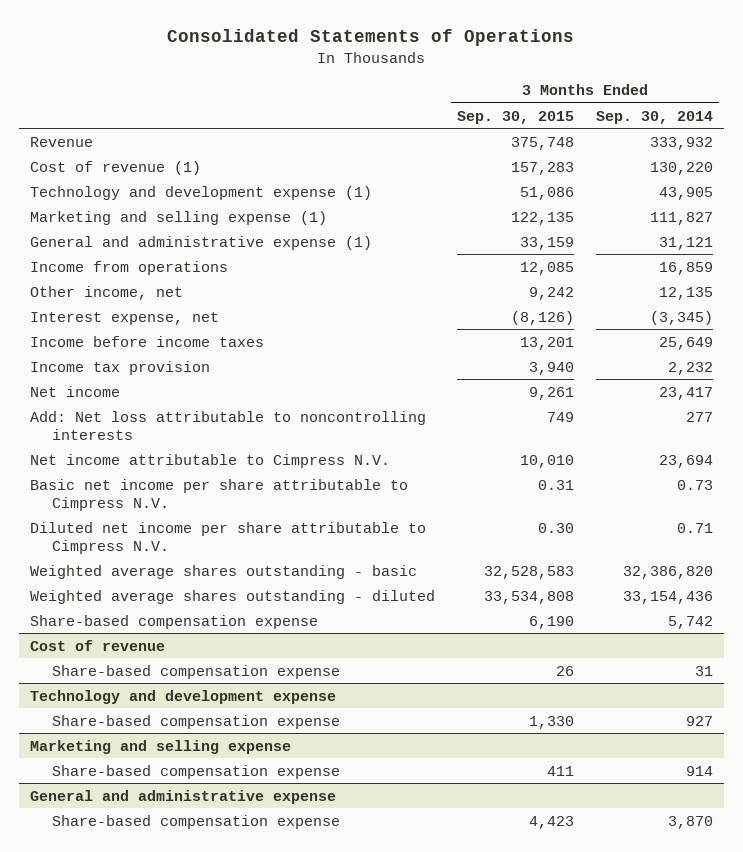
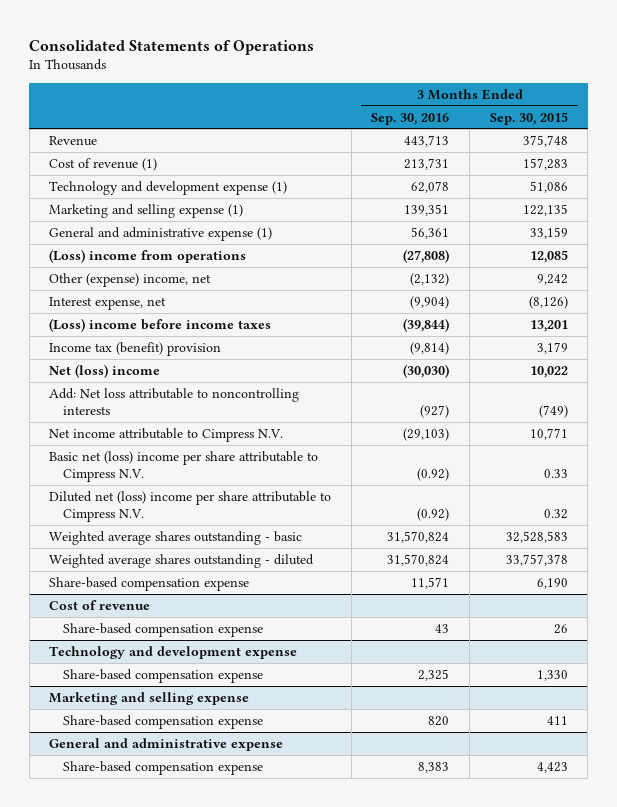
[596,110,714,124] Sep. 30, 2014 -> none
none -> [371,112,450,125] Sep. 30, 2016
[29,260,228,275] Income from operations -> [49,248,247,263] (Loss) income from operations
[29,285,183,300] Other income, net -> [49,272,212,287] Other (expense) income, net
[29,335,264,347] Income before income taxes -> [49,317,272,332] (Loss) income before income taxes
[29,360,210,375] Income tax provision -> [49,341,222,356] Income tax (benefit) provision
[528,361,574,375] 3,940 -> [536,341,568,354] 3,179
[29,385,120,397] Net income -> [49,363,161,378] Net (loss) income
[528,386,574,400] 9,261 -> [529,365,568,378] 10,022
[546,411,574,422] 749 -> [538,405,568,419] (749)
[519,454,574,468] 10,010 -> [529,427,568,440] 10,771
[29,478,408,511] Basic net income per share attributable to Cimpress N.V. -> [49,450,319,483] Basic net (loss) income per share attributable to Cimpress N.V.
[537,479,574,490] 0.31 -> [543,469,568,479] 0.33
[29,521,426,554] Diluted net income per share attributable to Cimpress N.V. -> [49,490,332,523] Diluted net (loss) income per share attributable to Cimpress N.V.
[537,522,574,533] 0.30 -> [543,509,568,520] 0.32
[483,590,574,604] 33,534,808 -> [505,553,568,566] 33,757,378

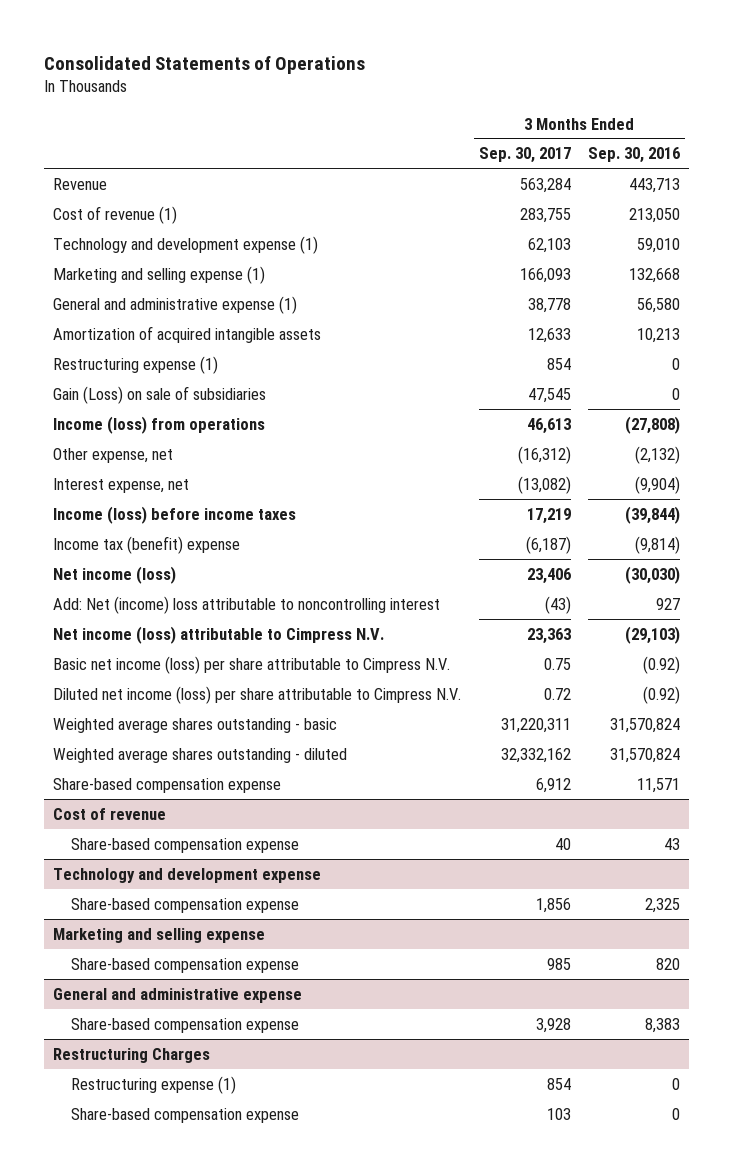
[489,111,568,125] Sep. 30, 2015 -> none
none -> [478,147,571,164] Sep. 30, 2017
[404,157,450,170] 213,731 -> [629,207,681,223] 213,050
[411,180,450,193] 62,078 -> [637,237,681,253] 59,010
[404,203,450,216] 139,351 -> [629,267,681,283] 132,668
[411,226,450,239] 56,361 -> [637,297,681,313] 56,580
none -> [52,325,321,343] Amortization of acquired intangible assets
none -> [52,355,218,374] Restructuring expense (1)
none -> [52,385,266,404] Gain (Loss) on sale of subsidiaries
[49,248,247,263] (Loss) income from operations -> [52,415,265,434] Income (loss) from operations
[49,272,212,287] Other (expense) income, net -> [52,447,173,463] Other expense, net
[49,317,272,332] (Loss) income before income taxes -> [52,505,296,524] Income (loss) before income taxes
[49,341,222,356] Income tax (benefit) provision -> [52,535,240,554] Income tax (benefit) expense
[49,363,161,378] Net (loss) income -> [52,565,176,584] Net income (loss)
[49,387,300,416] Add: Net loss attributable to noncontrolling interests -> [52,595,440,614] Add: Net (income) loss attributable to noncontrolling interest
[420,405,450,419] (927) -> [656,597,681,610] 927
[49,427,284,442] Net income attributable to Cimpress N.V. -> [52,625,384,644] Net income (loss) attributable to Cimpress N.V.
[49,450,319,483] Basic net (loss) income per share attributable to Cimpress N.V. -> [52,655,450,674] Basic net income (loss) per share attributable to Cimpress N.V.
[49,490,332,523] Diluted net (loss) income per share attributable to Cimpress N.V. -> [52,685,461,704] Diluted net income (loss) per share attributable to Cimpress N.V.
none -> [52,1047,210,1063] Restructuring Charges
none -> [71,1075,237,1094] Restructuring expense (1)
none -> [71,1107,300,1123] Share-based compensation expense

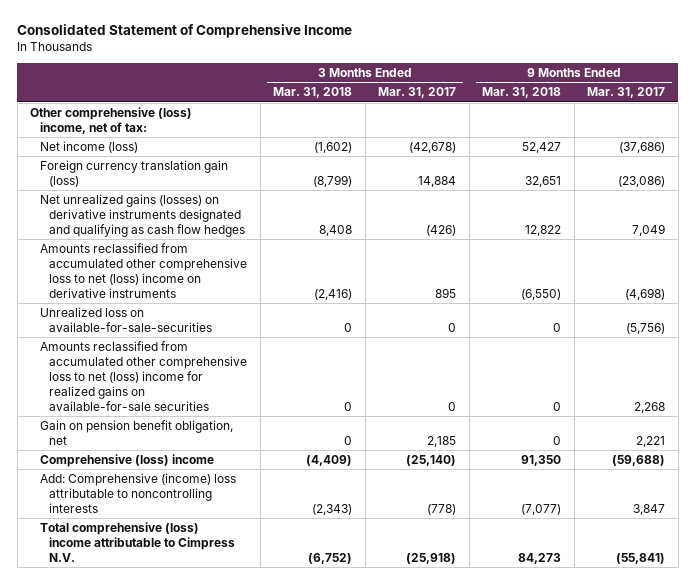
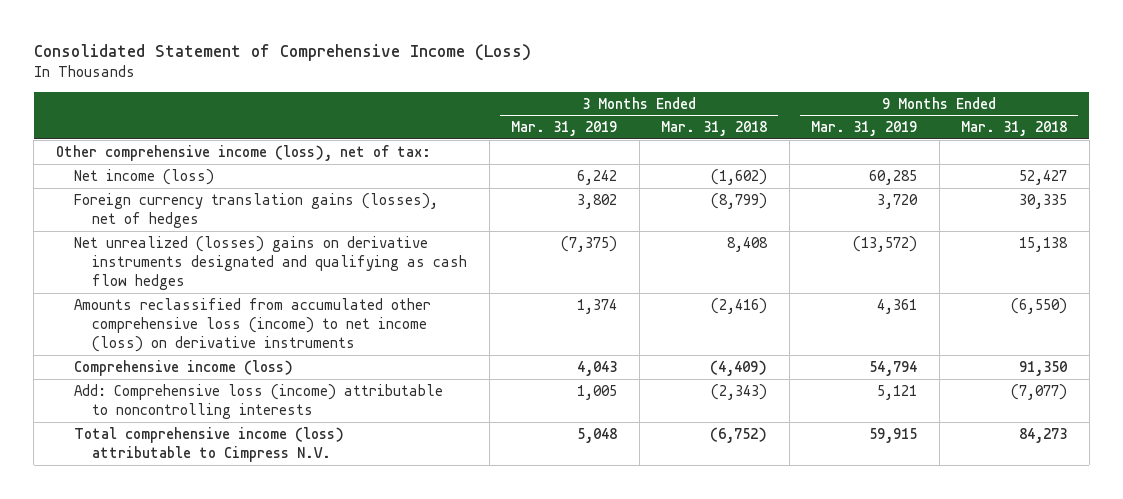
[17,24,353,39] Consolidated Statement of Comprehensive Income -> [33,43,531,61] Consolidated Statement of Comprehensive Income (Loss)
[378,87,457,99] Mar. 31, 2017 -> none
[587,87,666,99] Mar. 31, 2017 -> none
none -> [511,121,618,137] Mar. 31, 2019
none -> [811,121,918,137] Mar. 31, 2019
[30,106,193,134] Other comprehensive (loss) income, net of tax: -> [55,144,431,161] Other comprehensive income (loss), net of tax:
[39,306,213,332] Unrealized loss on available-for-sale-securities -> none
[39,340,248,411] Amounts reclassified from accumulated other comprehensive loss to net (loss) income for realized gains on available-for-sale securities -> none
[39,419,233,445] Gain on pension benefit obligation, net -> none
[39,159,228,187] Foreign currency translation gain (loss) -> [73,192,438,229] Foreign currency translation gains (losses), net of hedges
[525,175,562,187] 32,651 -> [1019,193,1068,209] 30,335
[39,193,246,237] Net unrealized gains (losses) on derivative instruments designated and qualifying as cash flow hedges -> [73,235,468,291] Net unrealized (losses) gains on derivative instruments designated and qualifying as cash flow hedges
[525,224,562,236] 12,822 -> [1019,236,1069,252] 15,138
[39,242,248,298] Amounts reclassified from accumulated other comprehensive loss to net (loss) income on derivative instruments -> [73,297,431,353] Amounts reclassified from accumulated other comprehensive loss (income) to net income (loss) on derivative instruments
[39,453,214,467] Comprehensive (loss) income -> [73,359,293,376] Comprehensive income (loss)
[39,472,236,513] Add: Comprehensive (income) loss attributable to noncontrolling interests -> [73,383,443,420] Add: Comprehensive loss (income) attributable to noncontrolling interests
[39,521,236,562] Total comprehensive (loss) income attributable to Cimpress N.V. -> [73,426,344,463] Total comprehensive income (loss) attributable to Cimpress N.V.

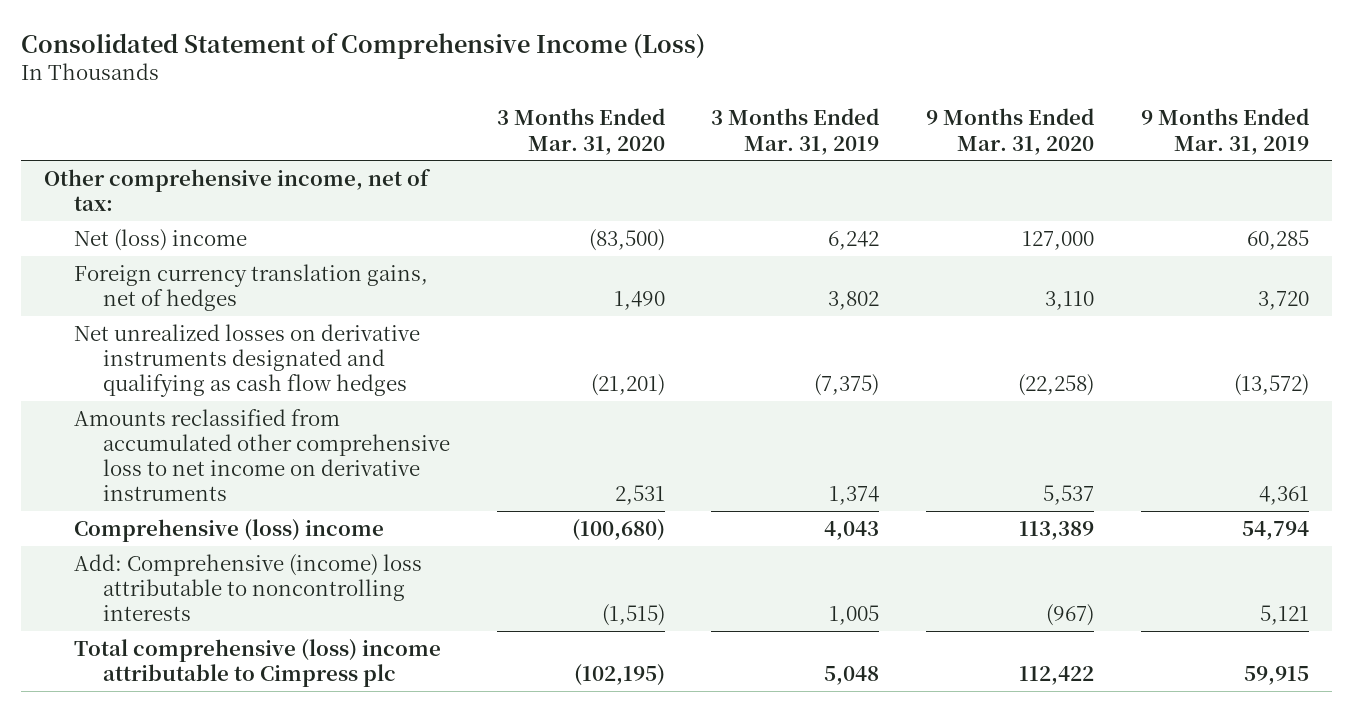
[661,121,768,137] Mar. 31, 2018 -> none
[961,121,1068,137] Mar. 31, 2018 -> none
none -> [496,108,665,155] 3 Months Ended Mar. 31, 2020
none -> [926,108,1095,155] 9 Months Ended Mar. 31, 2020
[55,144,431,161] Other comprehensive income (loss), net of tax: -> [44,168,432,211] Other comprehensive income, net of tax:
[73,168,214,185] Net income (loss) -> [73,228,247,251] Net (loss) income
[73,192,438,229] Foreign currency translation gains (losses), net of hedges -> [73,263,428,311] Foreign currency translation gains, net of hedges
[73,235,468,291] Net unrealized (losses) gains on derivative instruments designated and qualifying as cash flow hedges -> [73,323,420,398] Net unrealized losses on derivative instruments designated and qualifying as cash flow hedges
[73,297,431,353] Amounts reclassified from accumulated other comprehensive loss (income) to net income (loss) on derivative instruments -> [73,408,450,502] Amounts reclassified from accumulated other comprehensive loss to net income on derivative instruments
[73,359,293,376] Comprehensive income (loss) -> [73,518,384,542] Comprehensive (loss) income
[73,383,443,420] Add: Comprehensive loss (income) attributable to noncontrolling interests -> [73,553,422,622] Add: Comprehensive (income) loss attributable to noncontrolling interests
[73,426,344,463] Total comprehensive income (loss) attributable to Cimpress N.V. -> [73,638,441,687] Total comprehensive (loss) income attributable to Cimpress plc

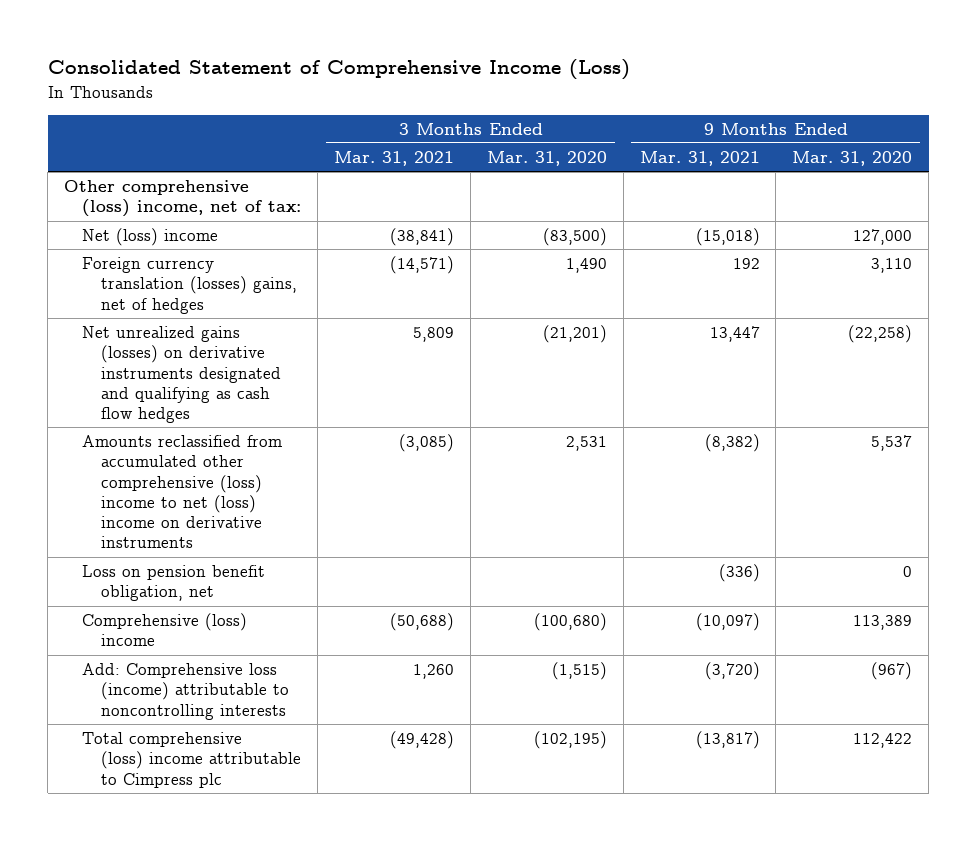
[711,108,880,155] 3 Months Ended Mar. 31, 2019 -> none
[1140,108,1309,155] 9 Months Ended Mar. 31, 2019 -> none
none -> [334,150,455,166] Mar. 31, 2021
none -> [639,150,760,166] Mar. 31, 2021
[44,168,432,211] Other comprehensive income, net of tax: -> [64,180,302,218] Other comprehensive (loss) income, net of tax:
[73,263,428,311] Foreign currency translation gains, net of hedges -> [82,257,297,314] Foreign currency translation (losses) gains, net of hedges
[73,323,420,398] Net unrealized losses on derivative instruments designated and qualifying as cash flow hedges -> [82,326,281,424] Net unrealized gains (losses) on derivative instruments designated and qualifying as cash flow hedges
[73,408,450,502] Amounts reclassified from accumulated other comprehensive loss to net income on derivative instruments -> [82,435,283,549] Amounts reclassified from accumulated other comprehensive (loss) income to net (loss) income on derivative instruments
none -> [82,565,266,602] Loss on pension benefit obligation, net
[73,553,422,622] Add: Comprehensive (income) loss attributable to noncontrolling interests -> [82,663,289,720] Add: Comprehensive loss (income) attributable to noncontrolling interests

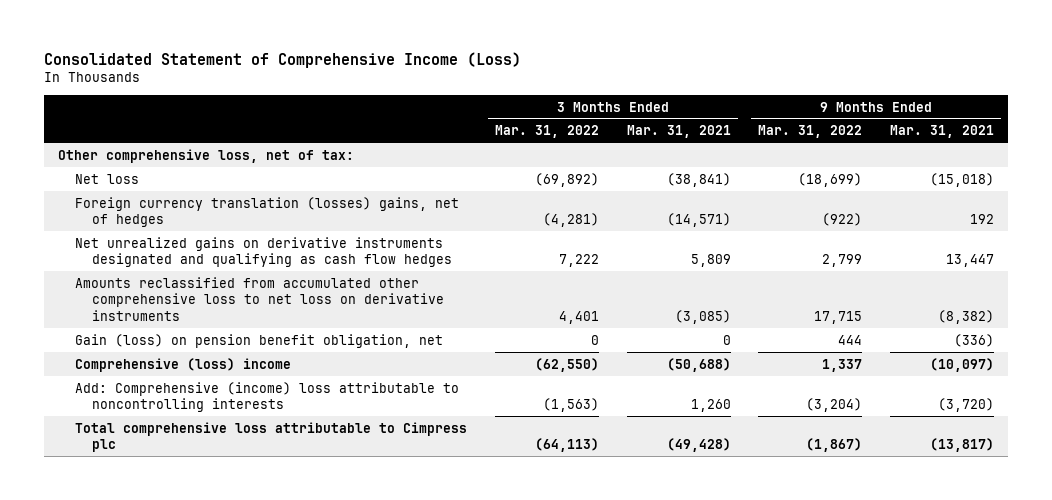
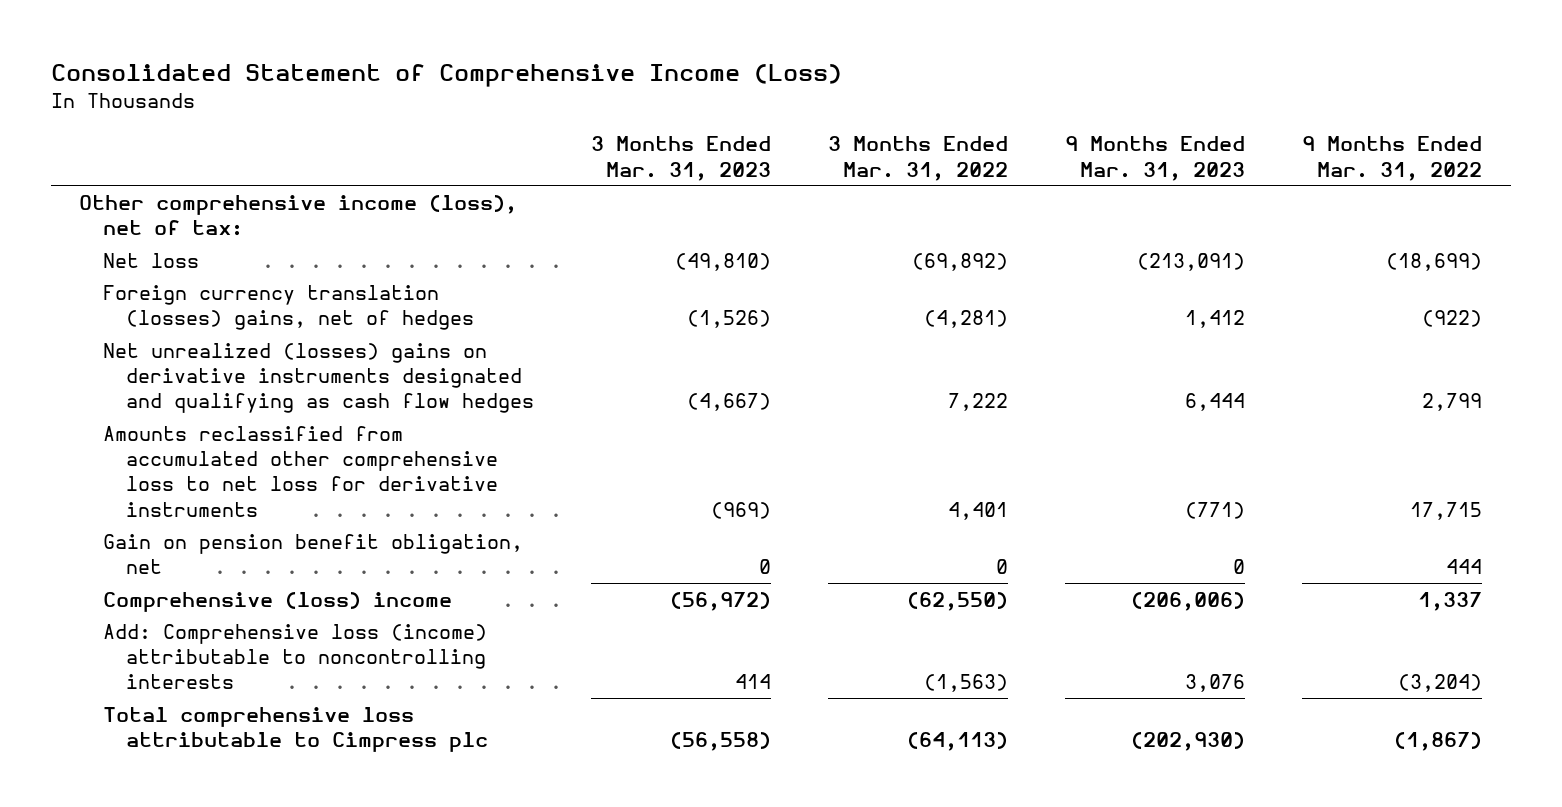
[626,125,731,139] Mar. 31, 2021 -> none
[890,125,995,139] Mar. 31, 2021 -> none
none -> [590,136,771,181] 3 Months Ended Mar. 31, 2023
none -> [1065,136,1246,181] 9 Months Ended Mar. 31, 2023
[58,148,355,163] Other comprehensive loss, net of tax: -> [79,194,518,236] Other comprehensive income (loss), net of tax:
[75,236,452,268] Net unrealized gains on derivative instruments designated and qualifying as cash flow hedges -> [102,342,534,414] Net unrealized (losses) gains on derivative instruments designated and qualifying as cash flow hedges
[75,276,444,322] Amounts reclassified from accumulated other comprehensive loss to net loss on derivative instruments -> [102,425,498,517] Amounts reclassified from accumulated other comprehensive loss to net loss for derivative instruments
[75,333,444,348] Gain (loss) on pension benefit obligation, net -> [102,533,523,574] Gain on pension benefit obligation, net
[75,381,460,413] Add: Comprehensive (income) loss attributable to noncontrolling interests -> [102,623,487,690] Add: Comprehensive loss (income) attributable to noncontrolling interests

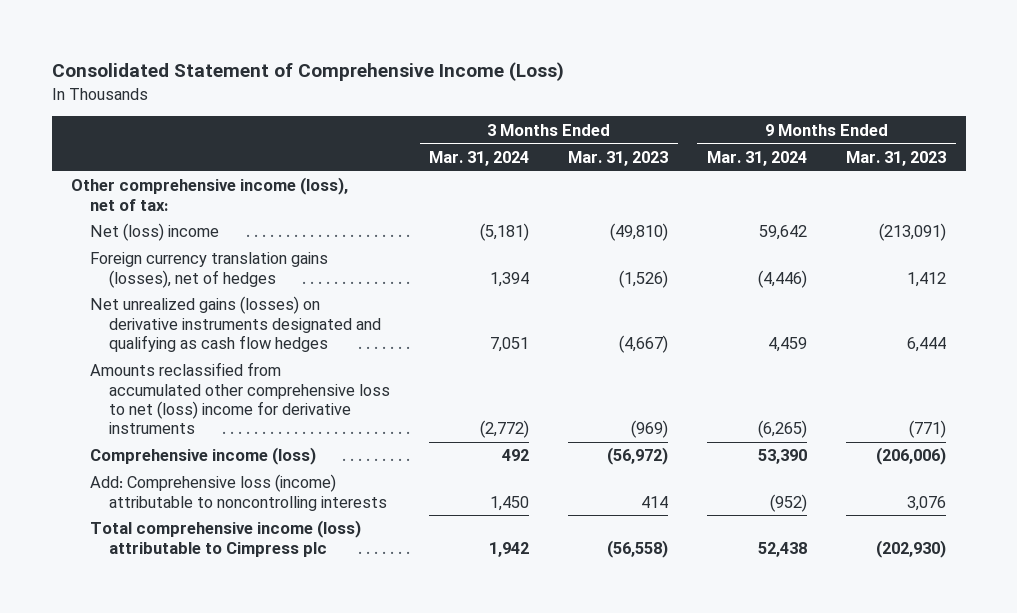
[827,136,1008,181] 3 Months Ended Mar. 31, 2022 -> none
[1302,136,1483,181] 9 Months Ended Mar. 31, 2022 -> none
none -> [429,150,530,166] Mar. 31, 2024
none -> [707,150,808,166] Mar. 31, 2024
[102,533,523,574] Gain on pension benefit obligation, net -> none
[102,252,199,268] Net loss -> [90,223,220,242] Net (loss) income
[102,284,474,330] Foreign currency translation (losses) gains, net of hedges -> [90,252,329,288] Foreign currency translation gains (losses), net of hedges
[102,342,534,414] Net unrealized (losses) gains on derivative instruments designated and qualifying as cash flow hedges -> [90,296,382,352] Net unrealized gains (losses) on derivative instruments designated and qualifying as cash flow hedges
[102,425,498,517] Amounts reclassified from accumulated other comprehensive loss to net loss for derivative instruments -> [90,362,391,435] Amounts reclassified from accumulated other comprehensive loss to net (loss) income for derivative instruments
[102,591,452,612] Comprehensive (loss) income -> [90,447,317,466] Comprehensive income (loss)
[102,706,488,752] Total comprehensive loss attributable to Cimpress plc -> [90,520,362,557] Total comprehensive income (loss) attributable to Cimpress plc

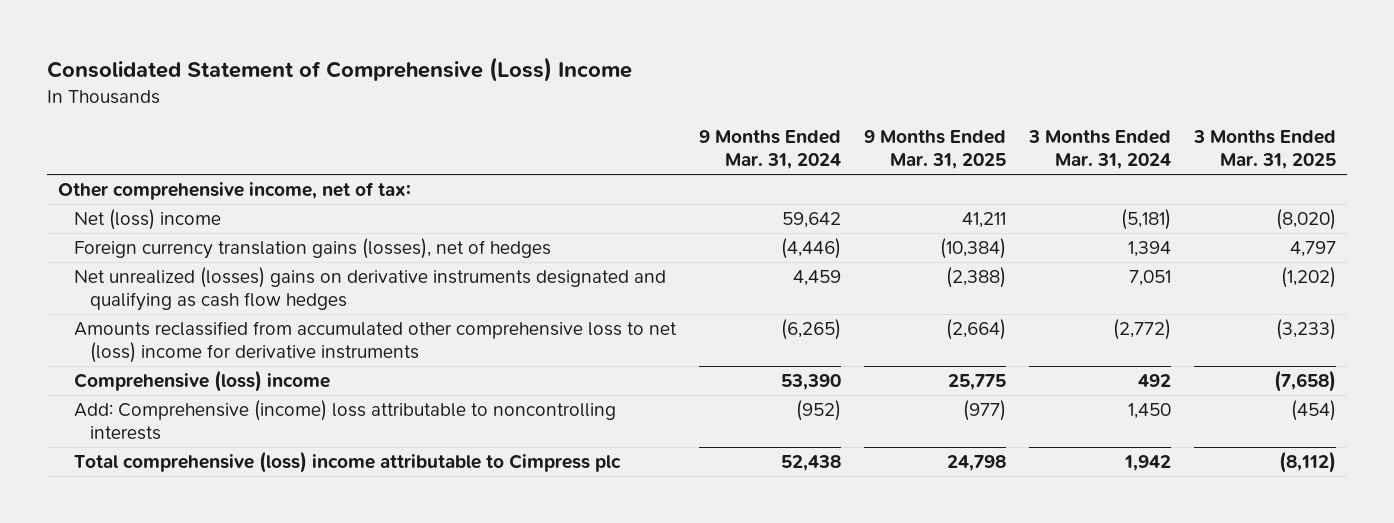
[51,62,564,82] Consolidated Statement of Comprehensive Income (Loss) -> [46,56,632,82] Consolidated Statement of Comprehensive (Loss) Income
[568,150,669,166] Mar. 31, 2023 -> none
[846,150,947,166] Mar. 31, 2023 -> none
none -> [863,130,1006,170] 9 Months Ended Mar. 31, 2025
none -> [1192,130,1336,170] 3 Months Ended Mar. 31, 2025
[71,177,349,211] Other comprehensive income (loss), net of tax: -> [58,182,412,201] Other comprehensive income, net of tax:
[90,296,382,352] Net unrealized gains (losses) on derivative instruments designated and qualifying as cash flow hedges -> [74,267,667,312] Net unrealized (losses) gains on derivative instruments designated and qualifying as cash flow hedges
[90,447,317,466] Comprehensive income (loss) -> [74,370,331,393] Comprehensive (loss) income
[90,474,388,511] Add: Comprehensive loss (income) attributable to noncontrolling interests -> [74,400,617,441] Add: Comprehensive (income) loss attributable to noncontrolling interests
[90,520,362,557] Total comprehensive income (loss) attributable to Cimpress plc -> [74,451,622,474] Total comprehensive (loss) income attributable to Cimpress plc

